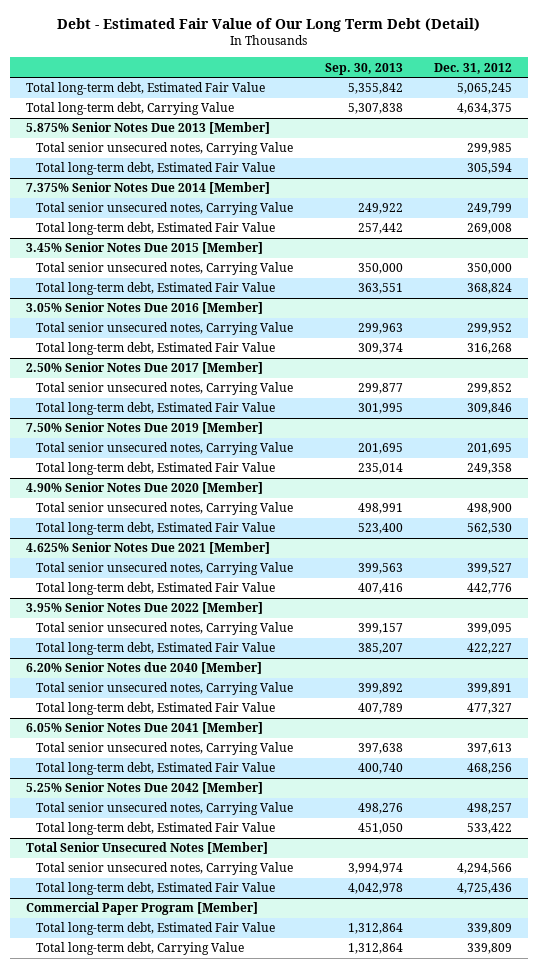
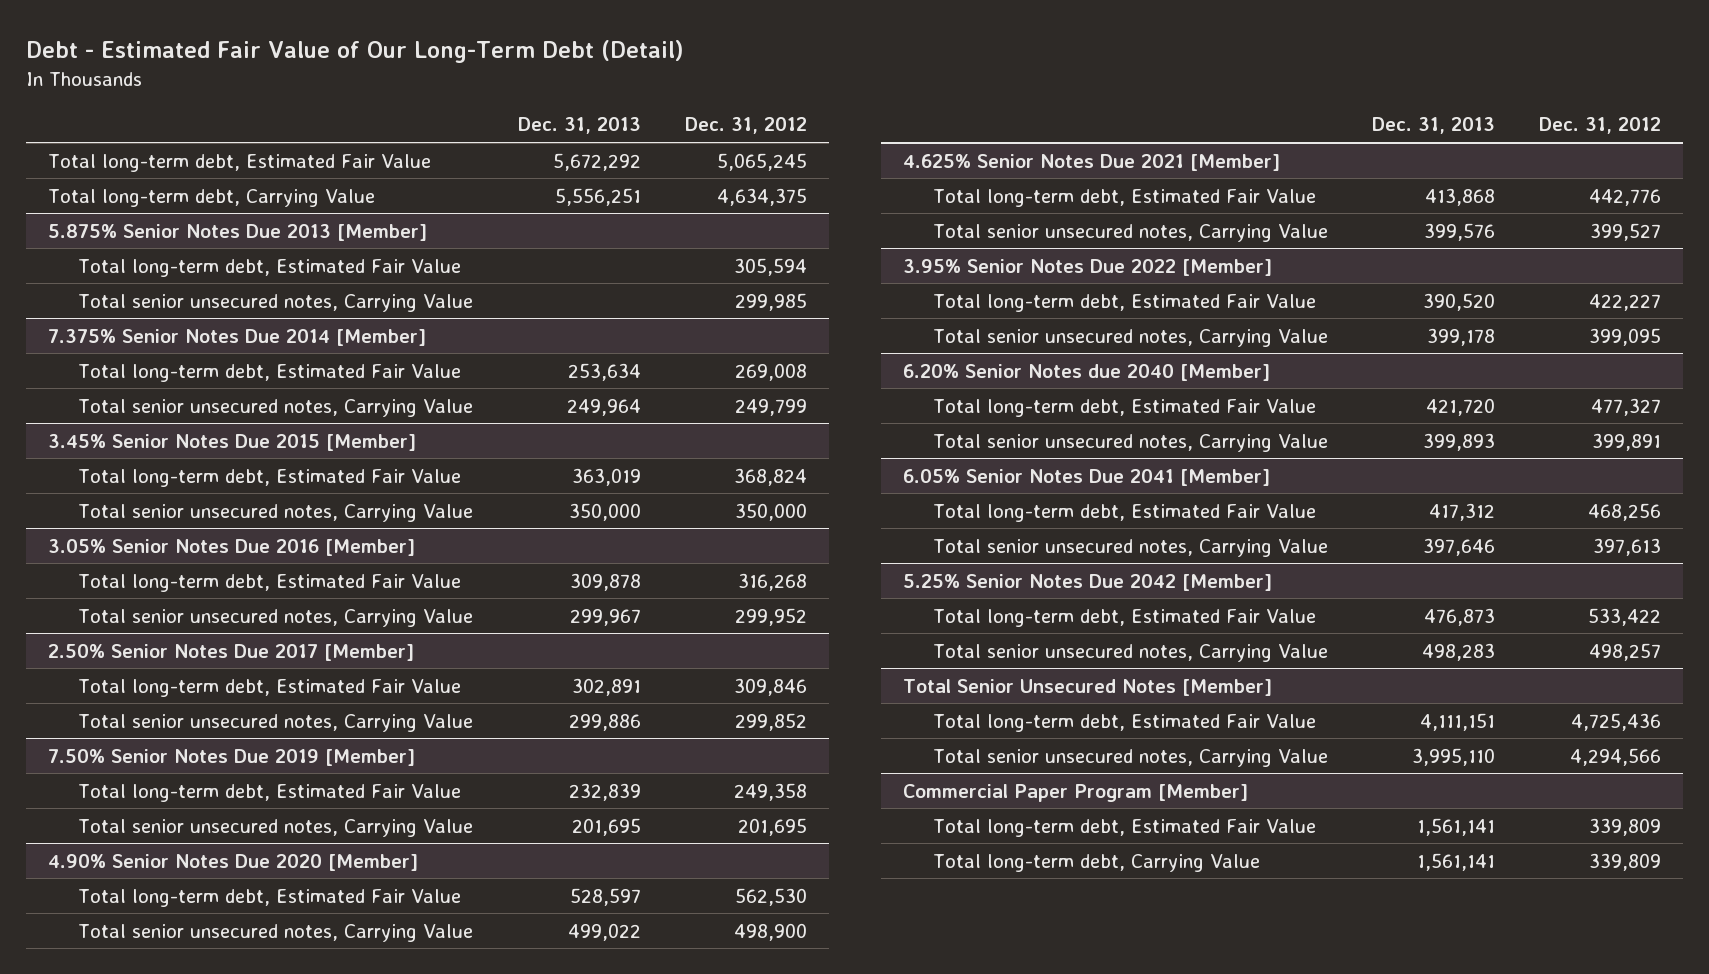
[57,17,481,32] Debt - Estimated Fair Value of Our Long Term Debt (Detail) -> [25,40,684,64] Debt - Estimated Fair Value of Our Long-Term Debt (Detail)
[324,62,403,75] Sep. 30, 2013 -> none
none -> [517,117,641,135] Dec. 31, 2013
[36,142,294,156] Total senior unsecured notes, Carrying Value -> [78,293,474,312] Total senior unsecured notes, Carrying Value
[36,202,294,216] Total senior unsecured notes, Carrying Value -> [78,398,474,417] Total senior unsecured notes, Carrying Value
[36,262,294,276] Total senior unsecured notes, Carrying Value -> [78,503,474,522] Total senior unsecured notes, Carrying Value
[36,322,294,336] Total senior unsecured notes, Carrying Value -> [78,608,474,627] Total senior unsecured notes, Carrying Value
[36,382,294,396] Total senior unsecured notes, Carrying Value -> [78,713,474,732] Total senior unsecured notes, Carrying Value
[36,442,294,456] Total senior unsecured notes, Carrying Value -> [78,818,474,837] Total senior unsecured notes, Carrying Value
[36,502,294,516] Total senior unsecured notes, Carrying Value -> [78,923,474,942] Total senior unsecured notes, Carrying Value
[36,562,294,576] Total senior unsecured notes, Carrying Value -> [933,223,1329,242] Total senior unsecured notes, Carrying Value
[36,622,294,636] Total senior unsecured notes, Carrying Value -> [933,328,1329,347] Total senior unsecured notes, Carrying Value
[36,682,294,696] Total senior unsecured notes, Carrying Value -> [933,433,1329,452] Total senior unsecured notes, Carrying Value
[36,742,294,756] Total senior unsecured notes, Carrying Value -> [933,538,1329,557] Total senior unsecured notes, Carrying Value
[36,802,294,816] Total senior unsecured notes, Carrying Value -> [933,643,1329,662] Total senior unsecured notes, Carrying Value
[36,862,294,876] Total senior unsecured notes, Carrying Value -> [933,748,1329,767] Total senior unsecured notes, Carrying Value

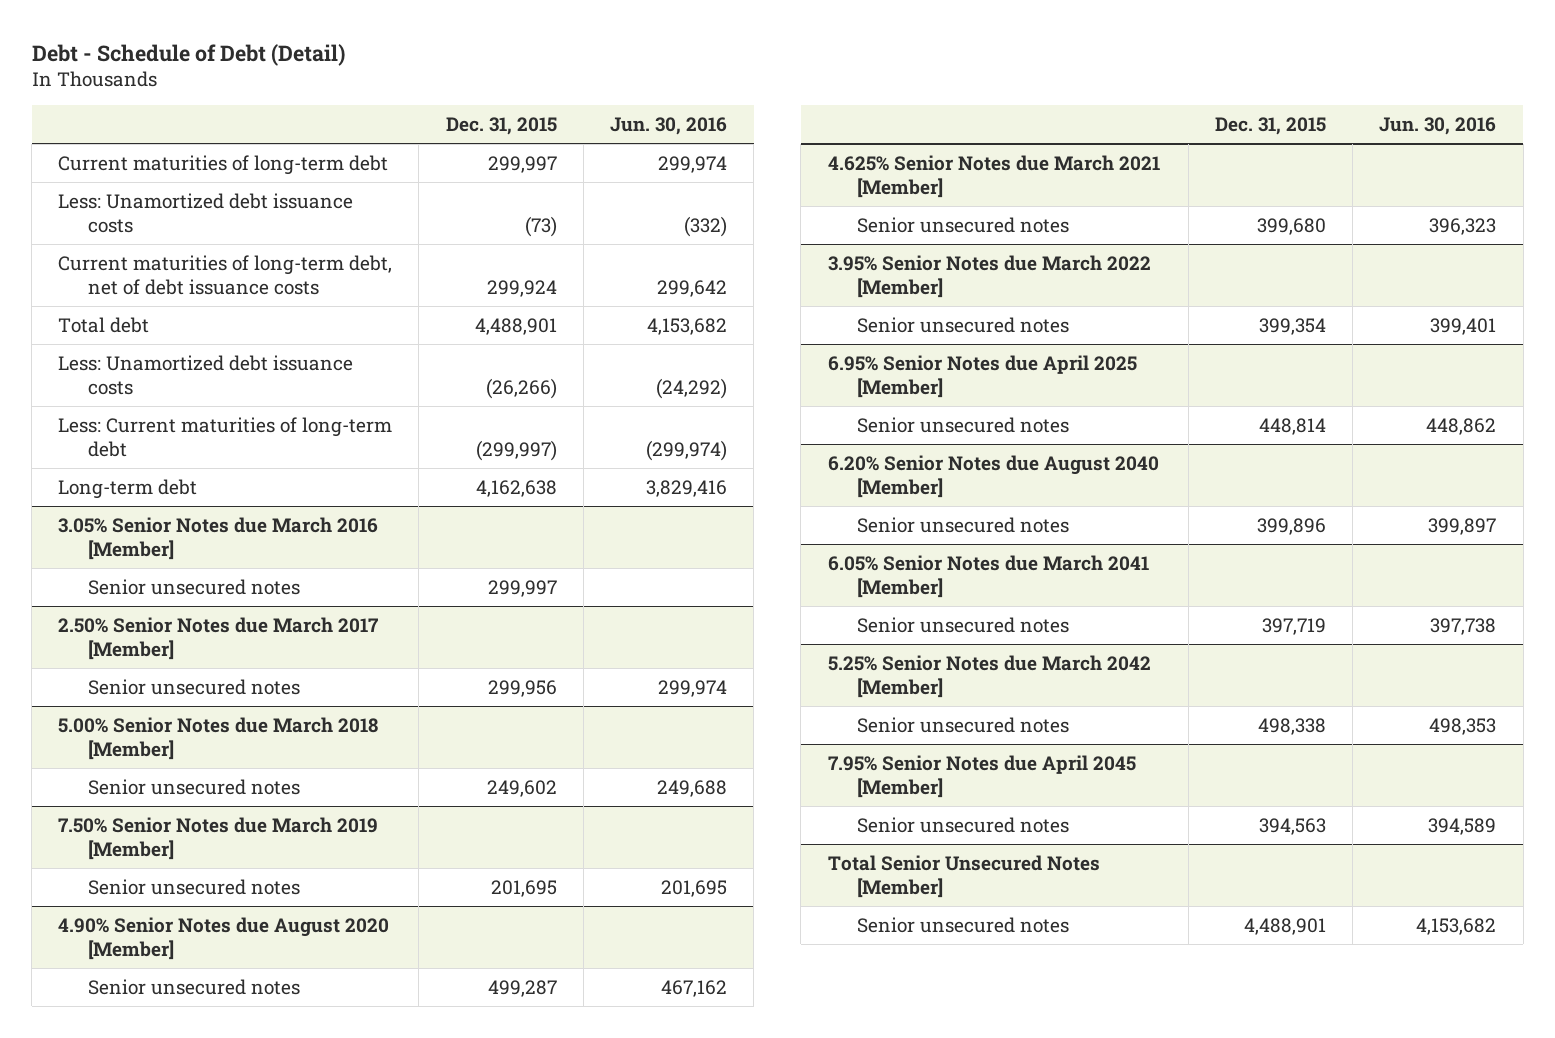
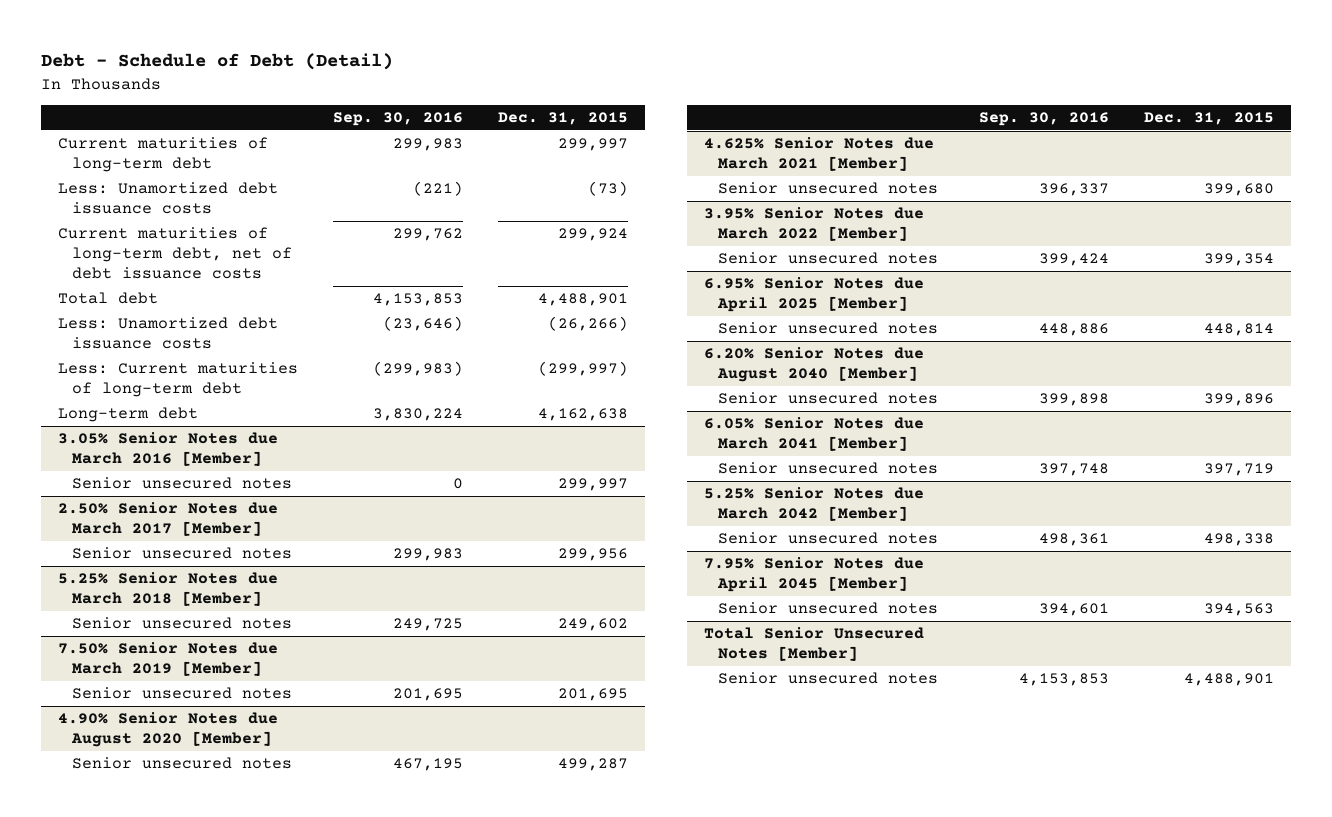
[610,116,728,135] Jun. 30, 2016 -> none
none -> [333,112,464,127] Sep. 30, 2016
[58,716,379,760] 5.00% Senior Notes due March 2018 [Member] -> [58,572,279,607] 5.25% Senior Notes due March 2018 [Member]

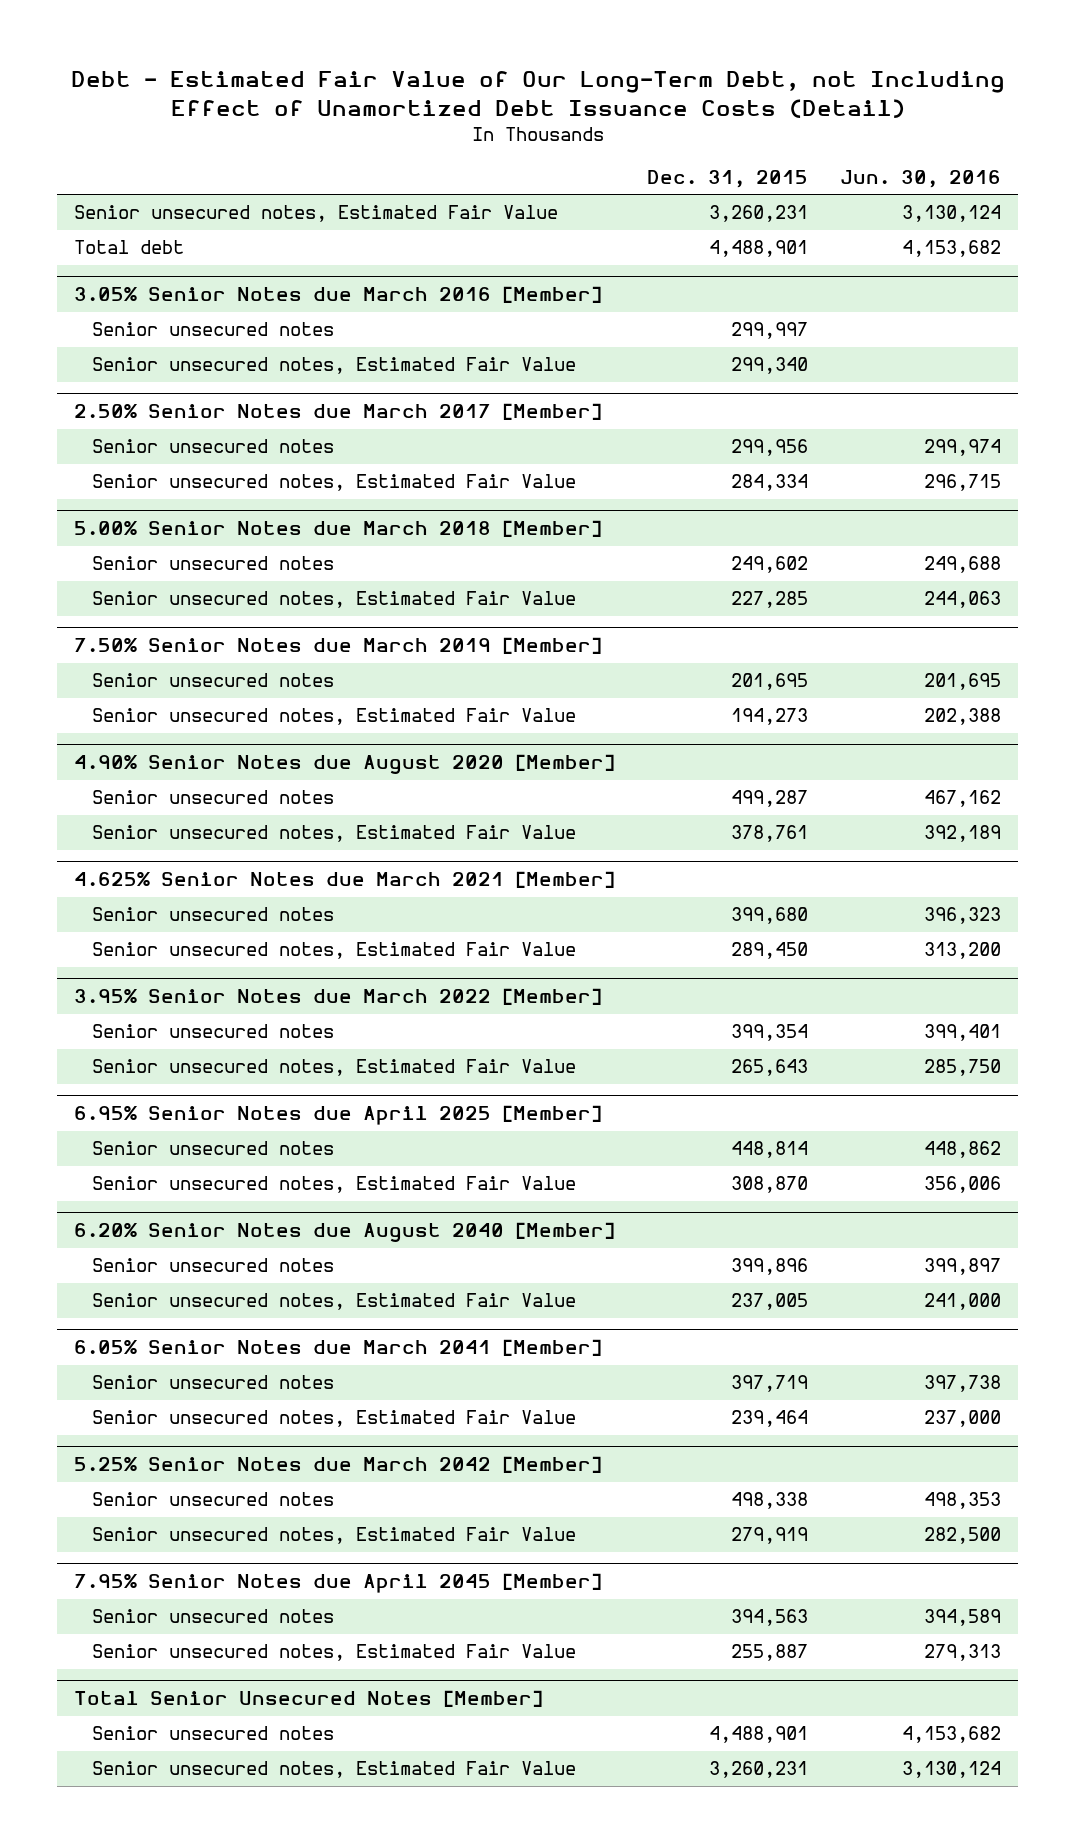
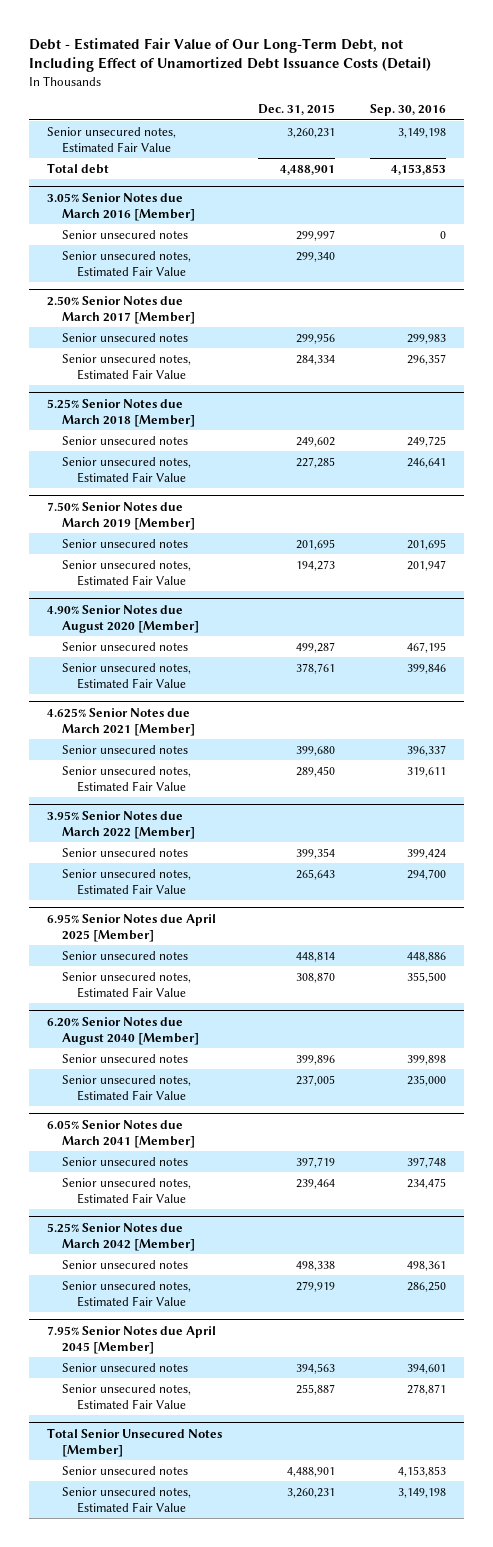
[840,169,1002,188] Jun. 30, 2016 -> none
none -> [370,104,447,117] Sep. 30, 2016
[73,520,602,538] 5.00% Senior Notes due March 2018 [Member] -> [46,398,196,427] 5.25% Senior Notes due March 2018 [Member]

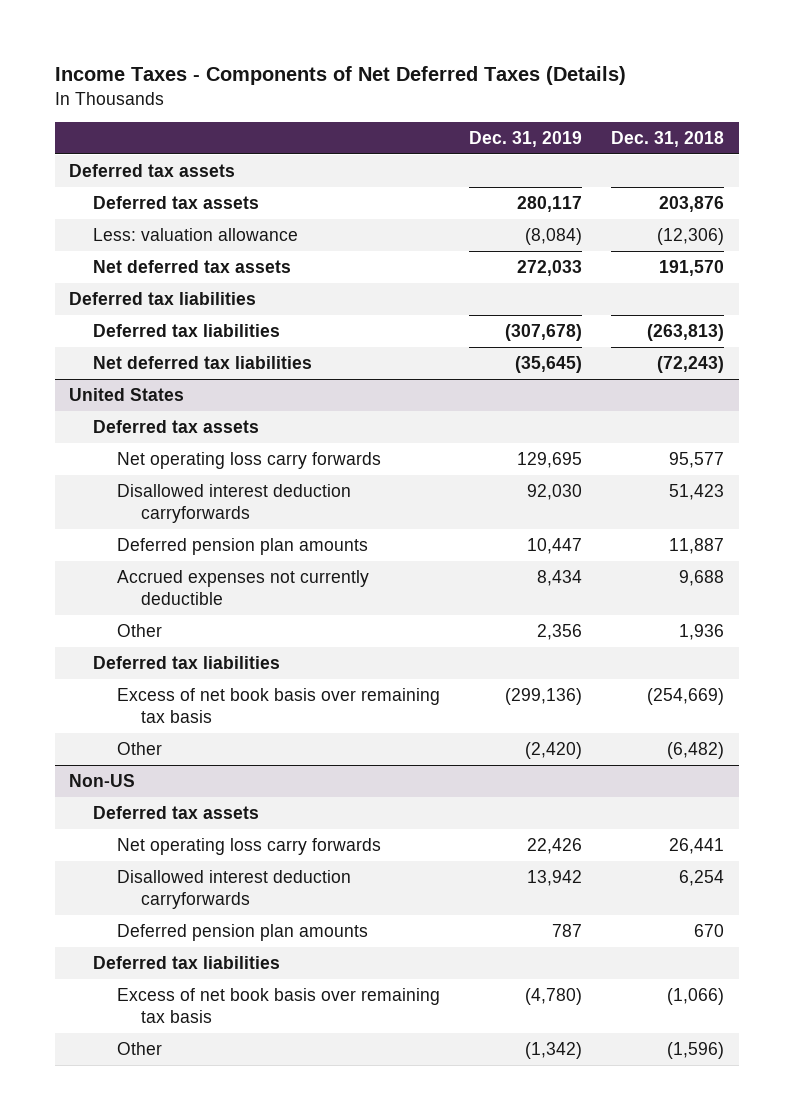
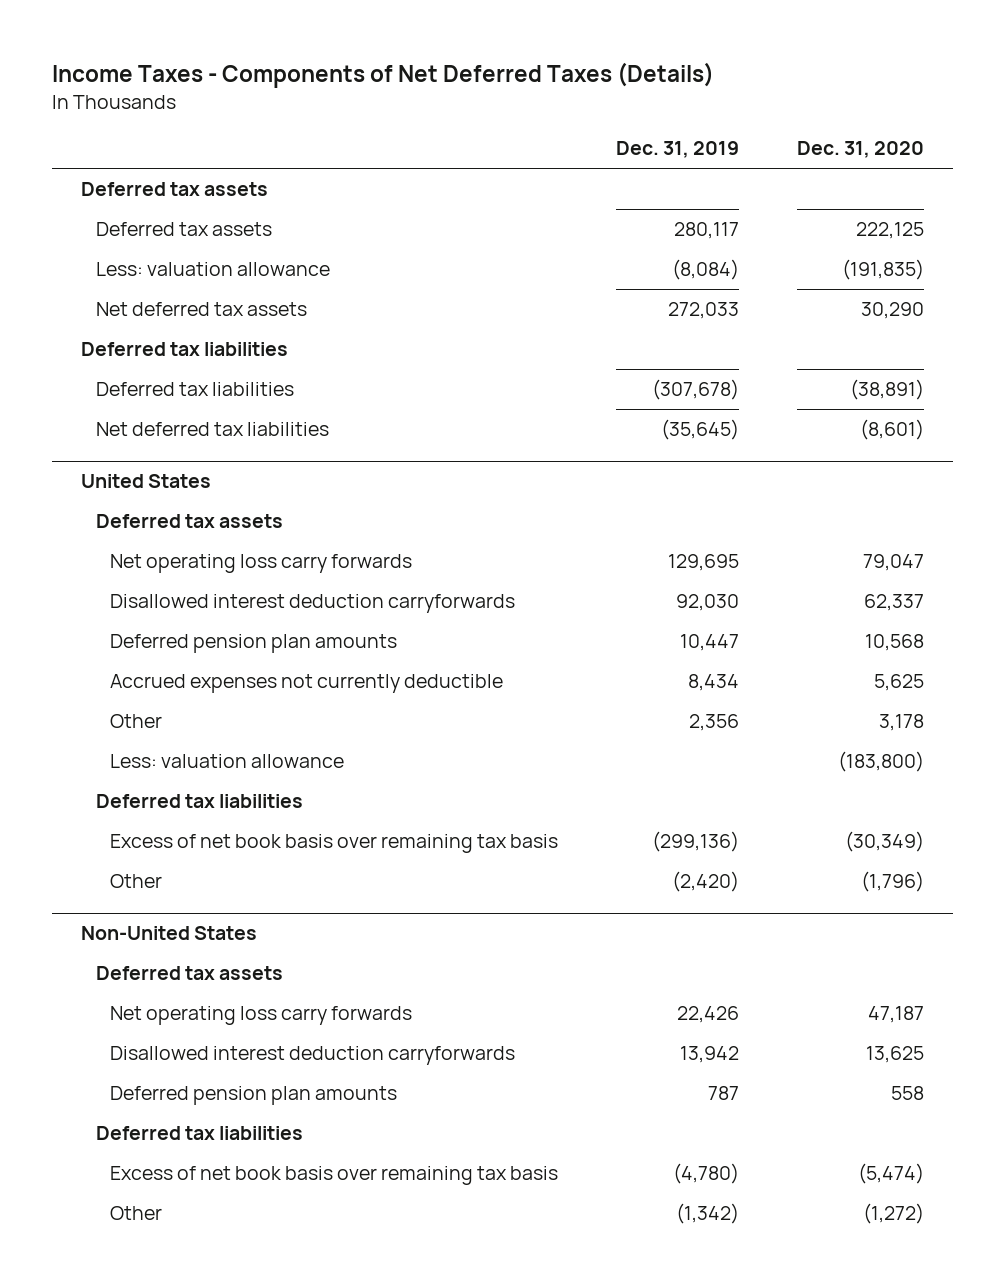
[611,130,725,147] Dec. 31, 2018 -> none
none -> [797,141,925,159] Dec. 31, 2020
none -> [110,754,345,769] Less: valuation allowance
[69,773,136,787] Non-US -> [80,926,257,941] Non-United States

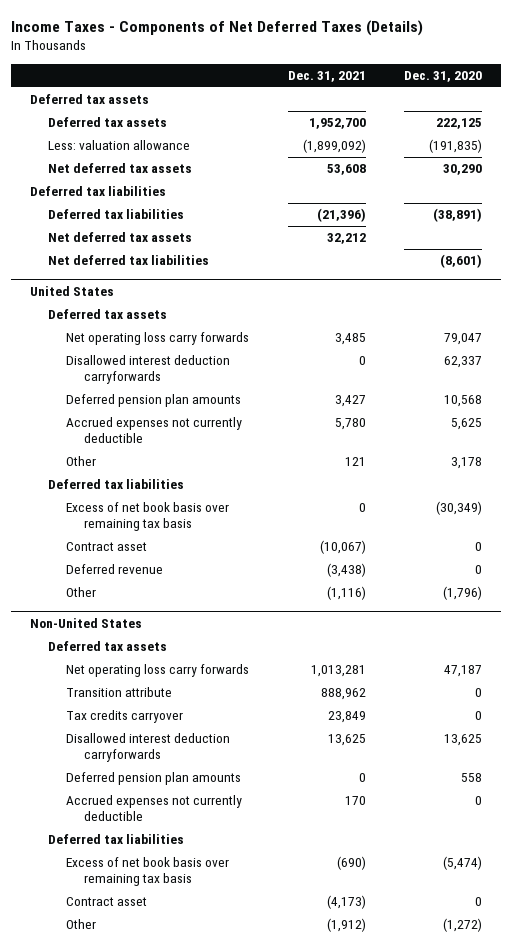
[616,141,740,159] Dec. 31, 2019 -> none
none -> [287,71,366,83] Dec. 31, 2021
none -> [48,232,193,243] Net deferred tax assets
[110,754,345,769] Less: valuation allowance -> none
none -> [66,542,148,552] Contract asset
none -> [66,564,164,575] Deferred revenue
none -> [66,687,173,698] Transition attribute
none -> [66,710,184,724] Tax credits carryover
none -> [66,795,243,821] Accrued expenses not currently deductible
none -> [66,897,148,907] Contract asset

